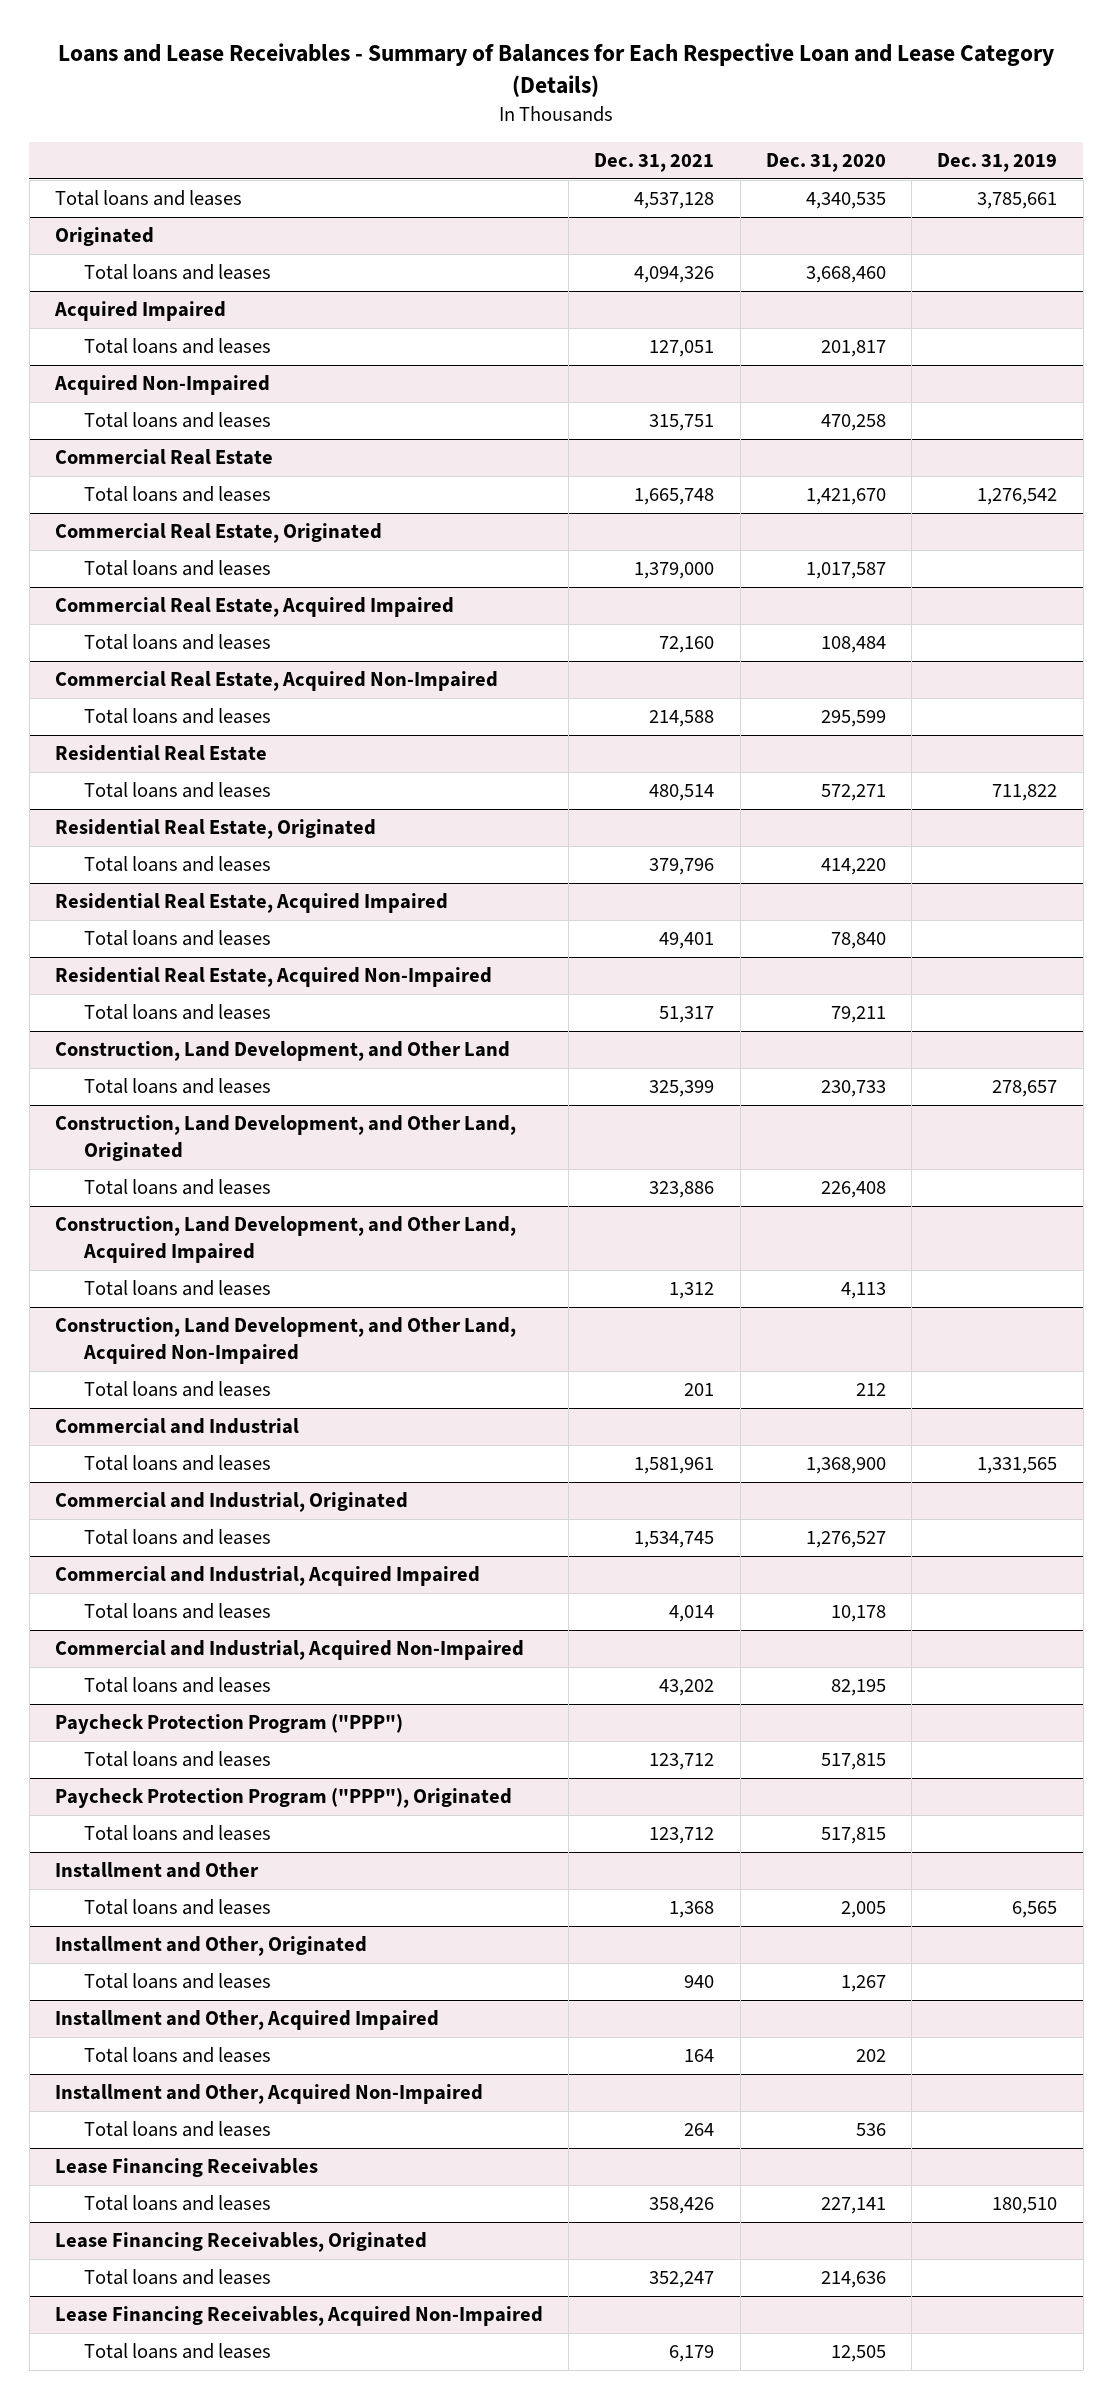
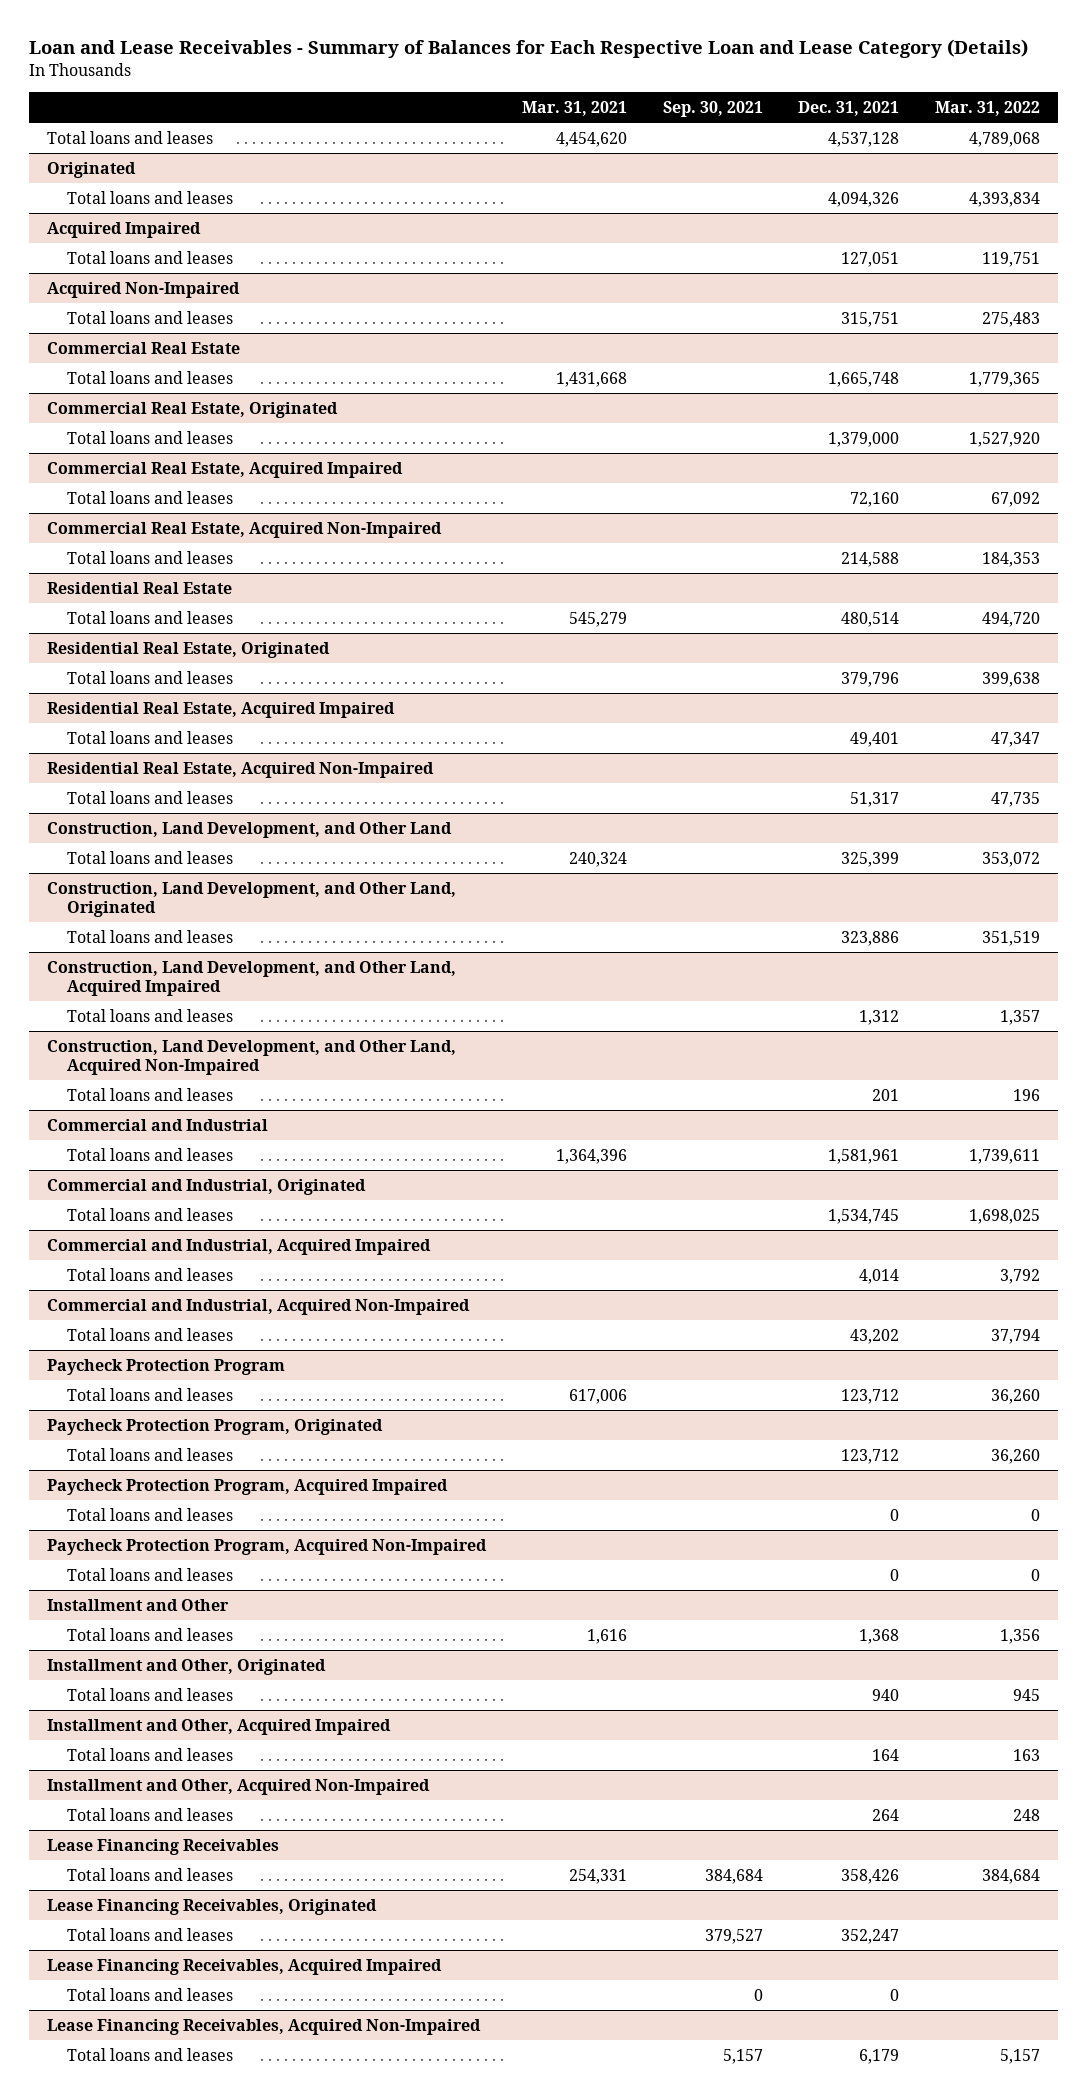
[58,43,1055,98] Loans and Lease Receivables - Summary of Balances for Each Respective Loan and Lease Category (Details) -> [29,39,1029,59] Loan and Lease Receivables - Summary of Balances for Each Respective Loan and Lease Category (Details)
[765,153,886,173] Dec. 31, 2020 -> none
[937,153,1058,173] Dec. 31, 2019 -> none
none -> [521,101,627,117] Mar. 31, 2021
none -> [662,101,763,118] Sep. 30, 2021
none -> [934,101,1040,117] Mar. 31, 2022
[54,1714,403,1735] Paycheck Protection Program ("PPP") -> [47,1358,286,1375] Paycheck Protection Program
[54,1788,512,1809] Paycheck Protection Program ("PPP"), Originated -> [47,1418,384,1435] Paycheck Protection Program, Originated
none -> [47,1478,449,1495] Paycheck Protection Program, Acquired Impaired
none -> [67,1507,234,1521] Total loans and leases
none -> [47,1538,488,1555] Paycheck Protection Program, Acquired Non-Impaired
none -> [67,1567,234,1581] Total loans and leases
none -> [47,1958,443,1975] Lease Financing Receivables, Acquired Impaired
none -> [67,1987,234,2001] Total loans and leases

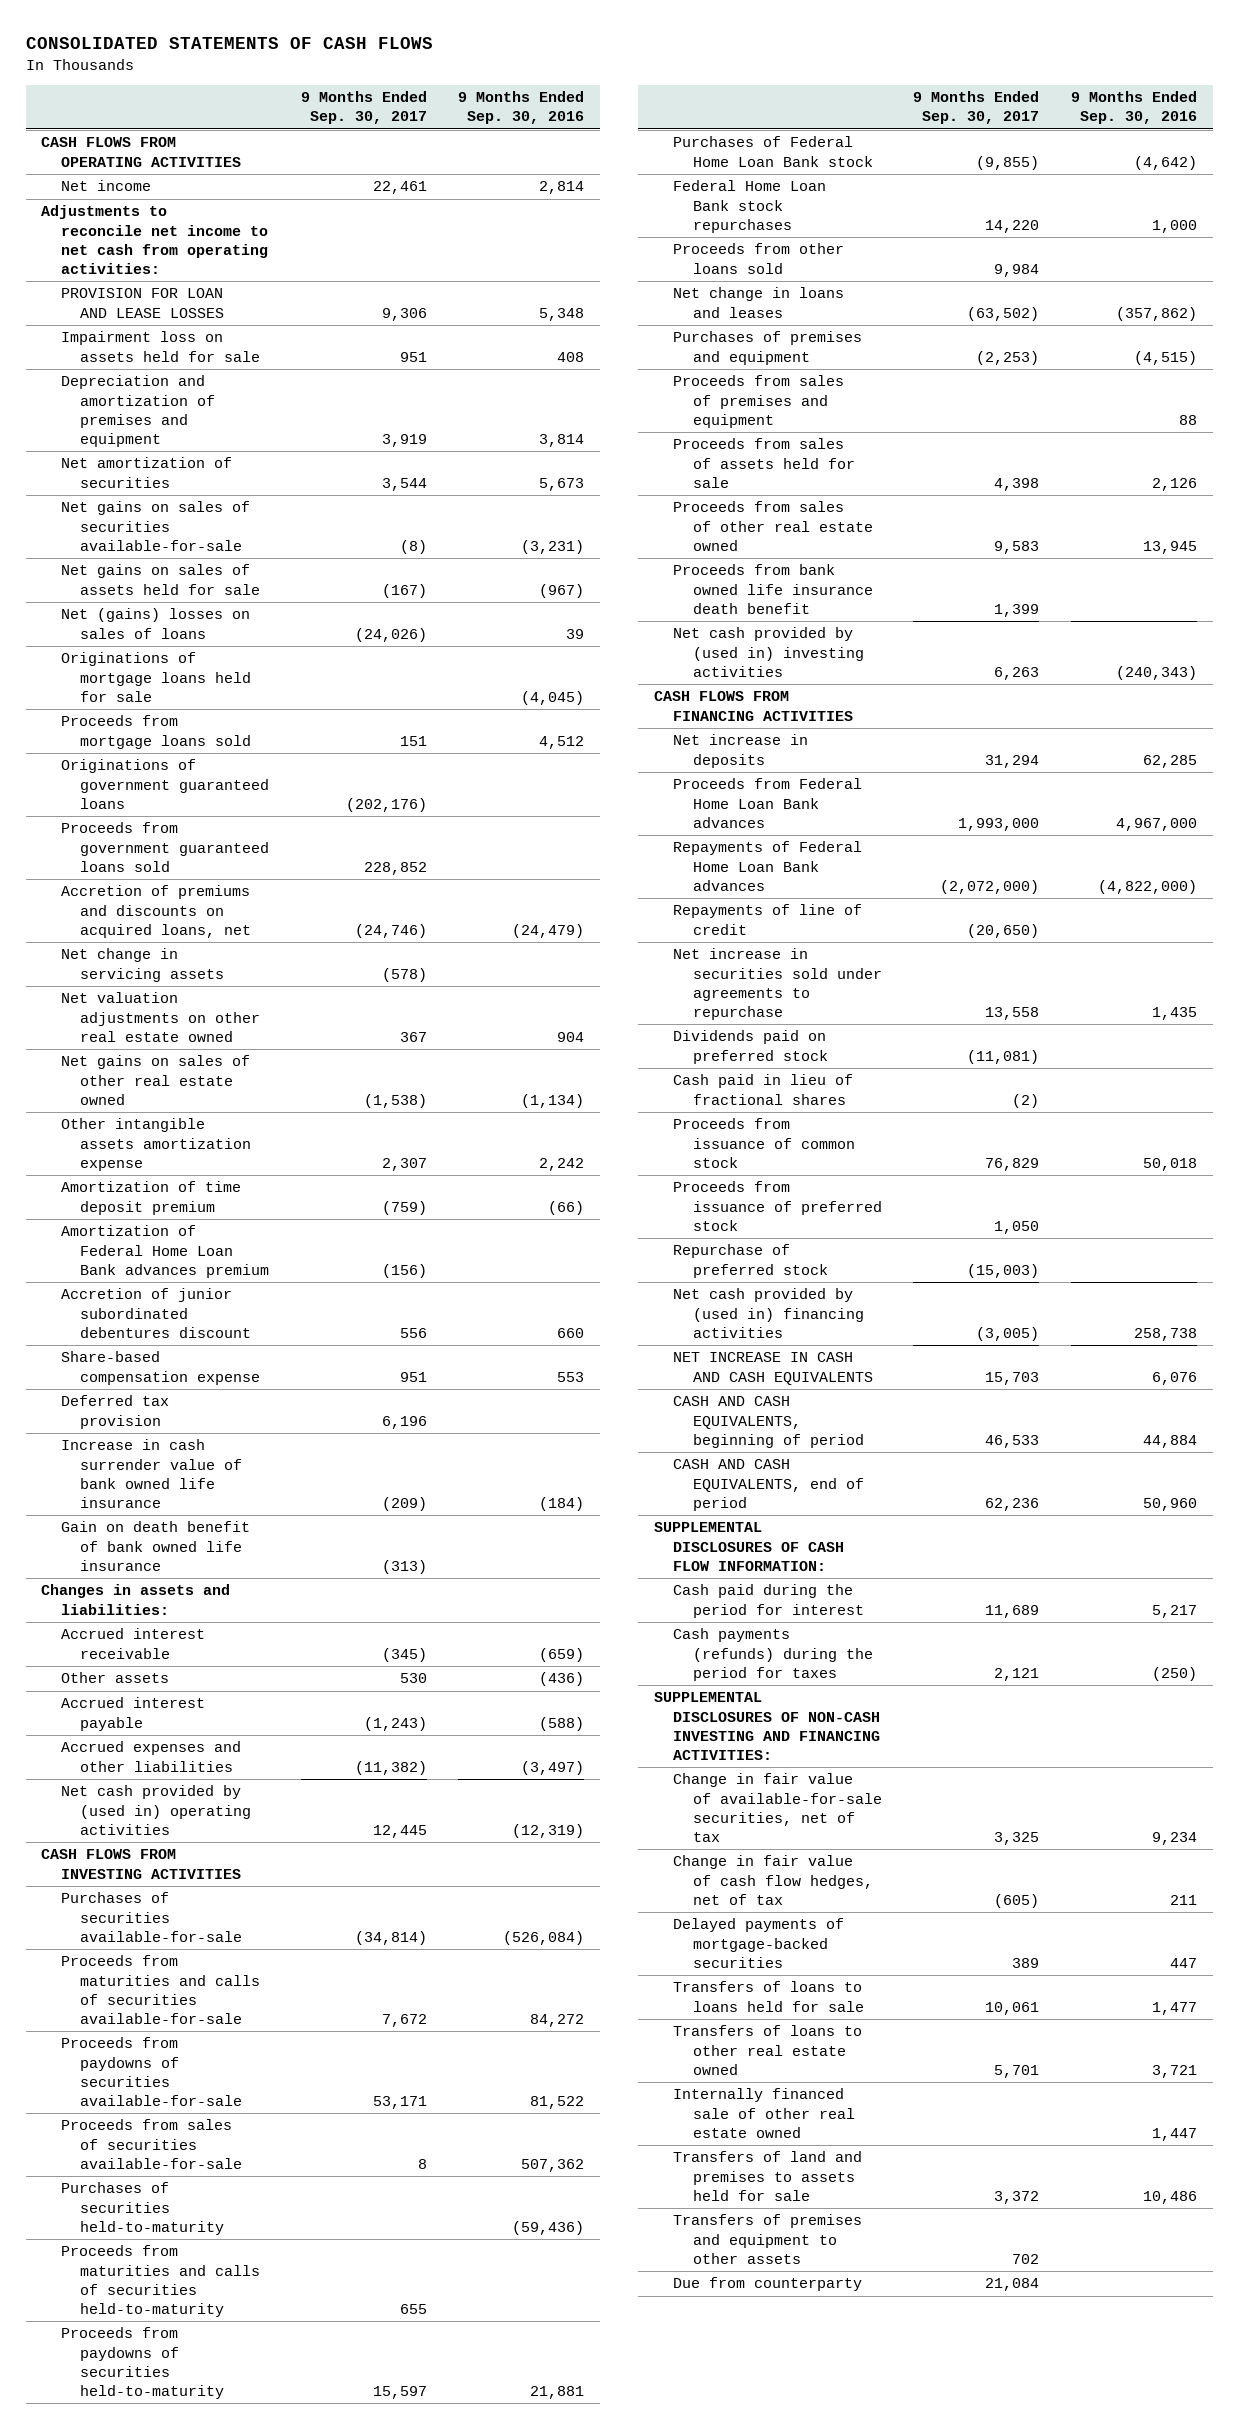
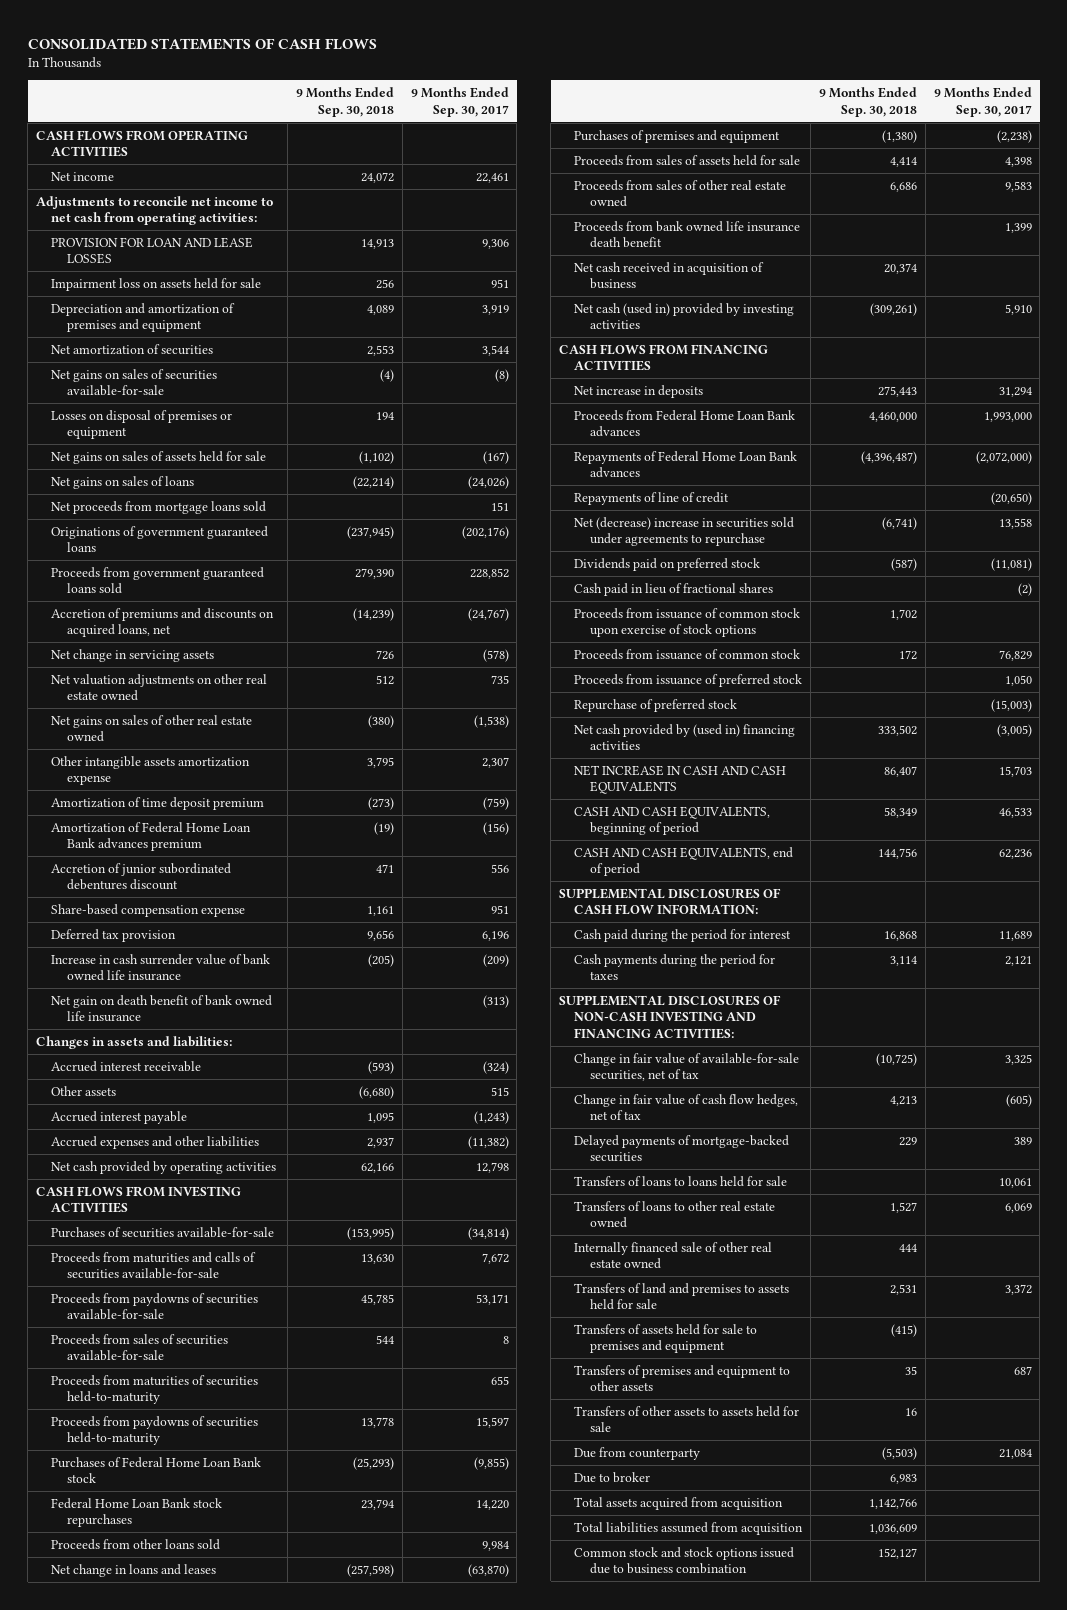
[458,91,585,125] 9 Months Ended Sep. 30, 2016 -> none
none -> [295,87,394,117] 9 Months Ended Sep. 30, 2018
none -> [51,409,233,440] Losses on disposal of premises or equipment
[60,652,252,702] Originations of mortgage loans held for sale -> none
[60,608,250,639] Net (gains) losses on sales of loans -> [51,475,195,489] Net gains on sales of loans
[60,715,252,749] Proceeds from mortgage loans sold -> [51,500,267,514] Net proceeds from mortgage loans sold
[354,923,427,938] (24,746) -> [467,607,509,621] (24,767)
[399,1031,427,1042] 367 -> [490,674,509,684] 735
[60,1521,250,1571] Gain on death benefit of bank owned life insurance -> [51,994,273,1023] Net gain on death benefit of bank owned life insurance
[381,1647,427,1662] (345) -> [482,1060,509,1074] (324)
[399,1673,427,1684] 530 -> [490,1086,509,1096] 515
[60,1785,252,1835] Net cash provided by (used in) operating activities -> [51,1160,277,1174] Net cash provided by operating activities
[372,1824,427,1838] 12,445 -> [475,1161,509,1173] 12,798
[60,2182,225,2235] Purchases of securities held-to-maturity -> none
[60,2245,261,2317] Proceeds from maturities and calls of securities held-to-maturity -> [51,1374,259,1405] Proceeds from maturities of securities held-to-maturity
[673,375,845,428] Proceeds from sales of premises and equipment -> none
[967,306,1040,321] (63,502) -> [467,1563,509,1577] (63,870)
[976,350,1040,365] (2,253) -> [996,129,1032,143] (2,238)
none -> [574,261,765,290] Net cash received in acquisition of business
[673,627,864,677] Net cash provided by (used in) investing activities -> [574,302,795,330] Net cash (used in) provided by investing activities
[994,666,1040,680] 6,263 -> [1004,303,1032,315] 5,910
[673,948,882,1020] Net increase in securities sold under agreements to repurchase -> [574,516,795,547] Net (decrease) increase in securities sold under agreements to repurchase
none -> [574,607,801,638] Proceeds from issuance of common stock upon exercise of stock options
[673,1628,873,1681] Cash payments (refunds) during the period for taxes -> [574,953,776,981] Cash payments during the period for taxes
[994,2064,1040,2078] 5,701 -> [1004,1202,1032,1213] 6,069
none -> [574,1323,758,1354] Transfers of assets held for sale to premises and equipment
[1012,2253,1040,2264] 702 -> [1013,1365,1032,1375] 687
none -> [574,1405,800,1433] Transfers of other assets to assets held for sale
none -> [574,1471,651,1483] Due to broker
none -> [574,1496,784,1510] Total assets acquired from acquisition
none -> [574,1521,804,1535] Total liabilities assumed from acquisition
none -> [574,1546,795,1575] Common stock and stock options issued due to business combination

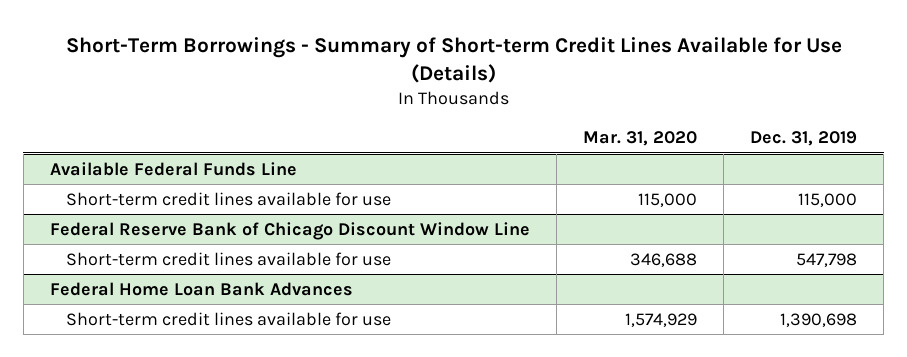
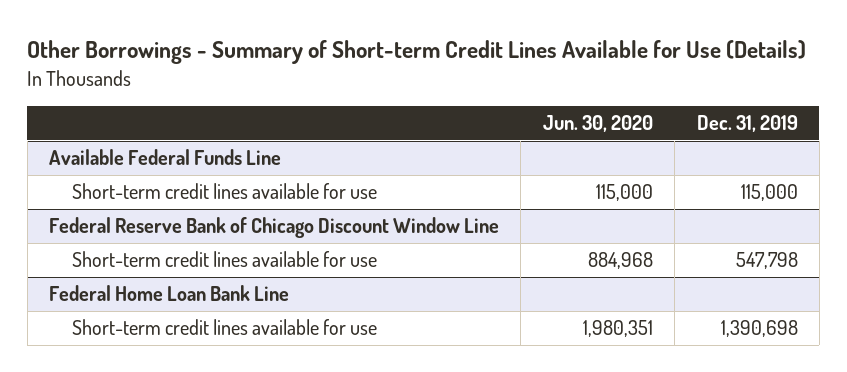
[65,36,842,83] Short-Term Borrowings - Summary of Short-term Credit Lines Available for Use (Details) -> [27,40,807,65] Other Borrowings - Summary of Short-term Credit Lines Available for Use (Details)
[583,131,698,147] Mar. 31, 2020 -> none
none -> [542,115,653,133] Jun. 30, 2020
[49,281,353,296] Federal Home Loan Bank Advances -> [49,285,290,302] Federal Home Loan Bank Line

